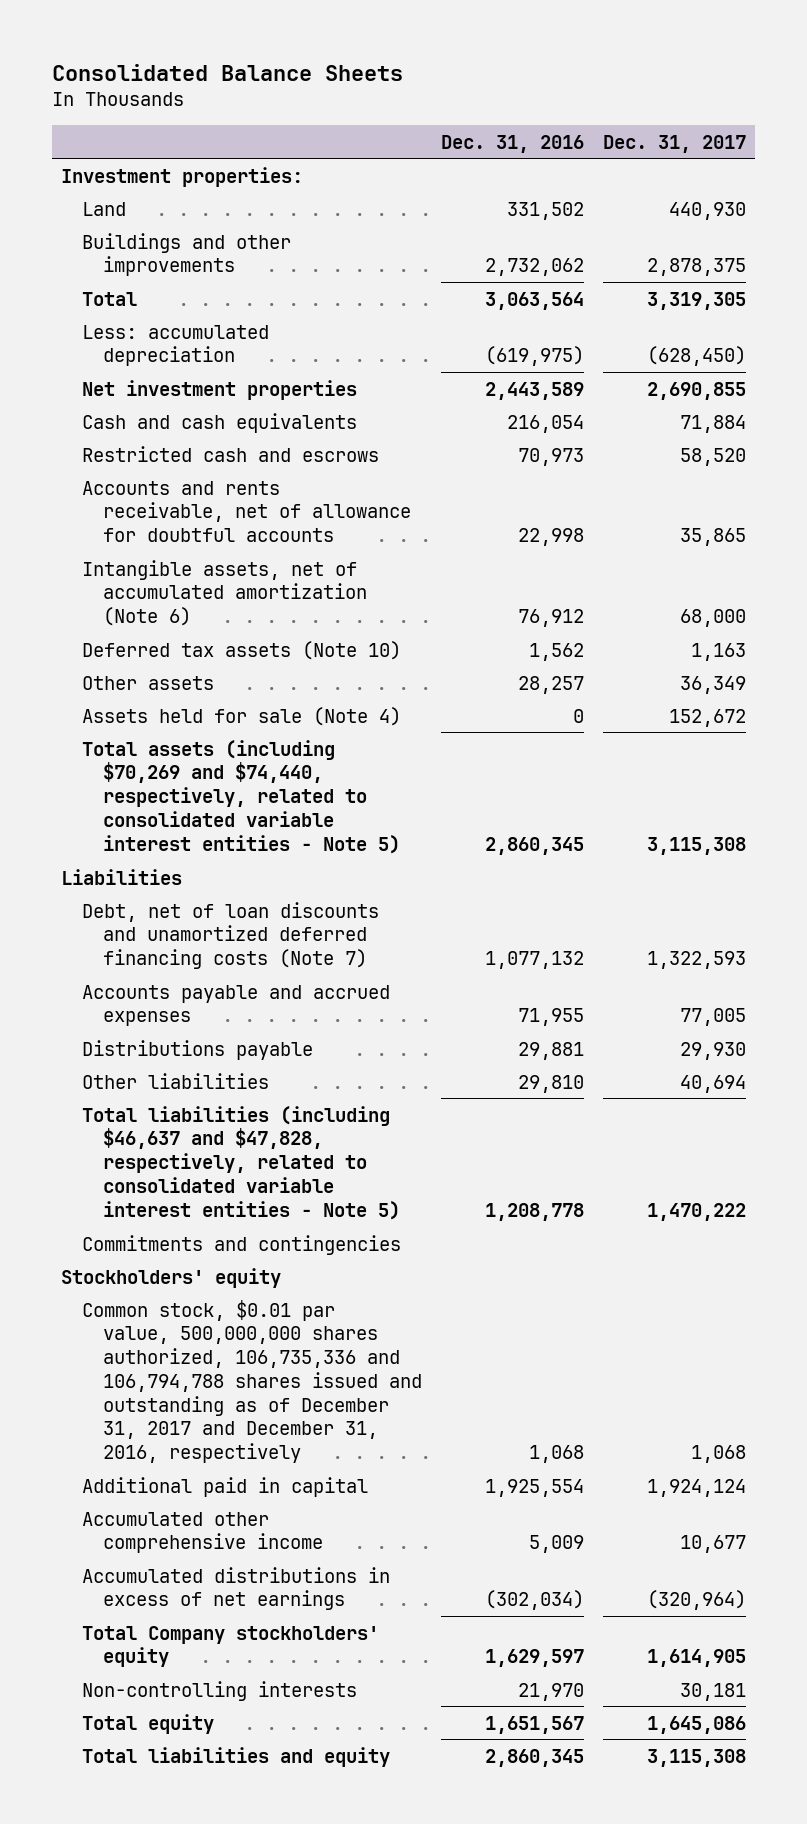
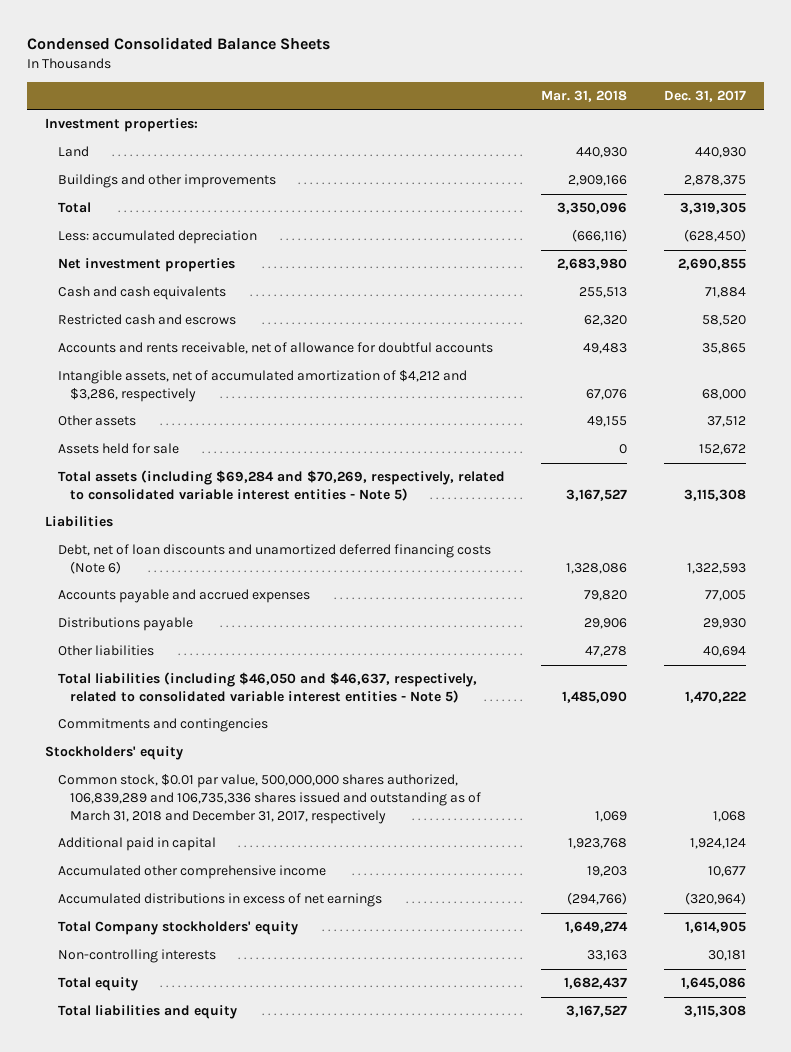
[51,63,403,81] Consolidated Balance Sheets -> [26,36,330,50] Condensed Consolidated Balance Sheets
[440,134,584,153] Dec. 31, 2016 -> none
none -> [541,89,628,102] Mar. 31, 2018
[81,640,401,660] Deferred tax assets (Note 10) -> none
[81,559,367,627] Intangible assets, net of accumulated amortization (Note 6) -> [57,370,467,403] Intangible assets, net of accumulated amortization of $4,212 and $3,286, respectively
[679,675,746,694] 36,349 -> [706,416,746,428] 37,512
[81,706,401,726] Assets held for sale (Note 4) -> [57,443,179,455] Assets held for sale
[81,739,400,854] Total assets (including $70,269 and $74,440, respectively, related to consolidated variable interest entities - Note 5) -> [57,470,505,502] Total assets (including $69,284 and $70,269, respectively, related to consolidated variable interest entities - Note 5)
[81,901,379,970] Debt, net of loan discounts and unamortized deferred financing costs (Note 7) -> [57,544,491,575] Debt, net of loan discounts and unamortized deferred financing costs (Note 6)
[81,1105,400,1220] Total liabilities (including $46,637 and $47,828, respectively, related to consolidated variable interest entities - Note 5) -> [57,672,477,704] Total liabilities (including $46,050 and $46,637, respectively, related to consolidated variable interest entities - Note 5)
[81,1299,422,1464] Common stock, $0.01 par value, 500,000,000 shares authorized, 106,735,336 and 106,794,788 shares issued and outstanding as of December 31, 2017 and December 31, 2016, respectively -> [57,774,482,824] Common stock, $0.01 par value, 500,000,000 shares authorized, 106,839,289 and 106,735,336 shares issued and outstanding as of March 31, 2018 and December 31, 2017, respectively

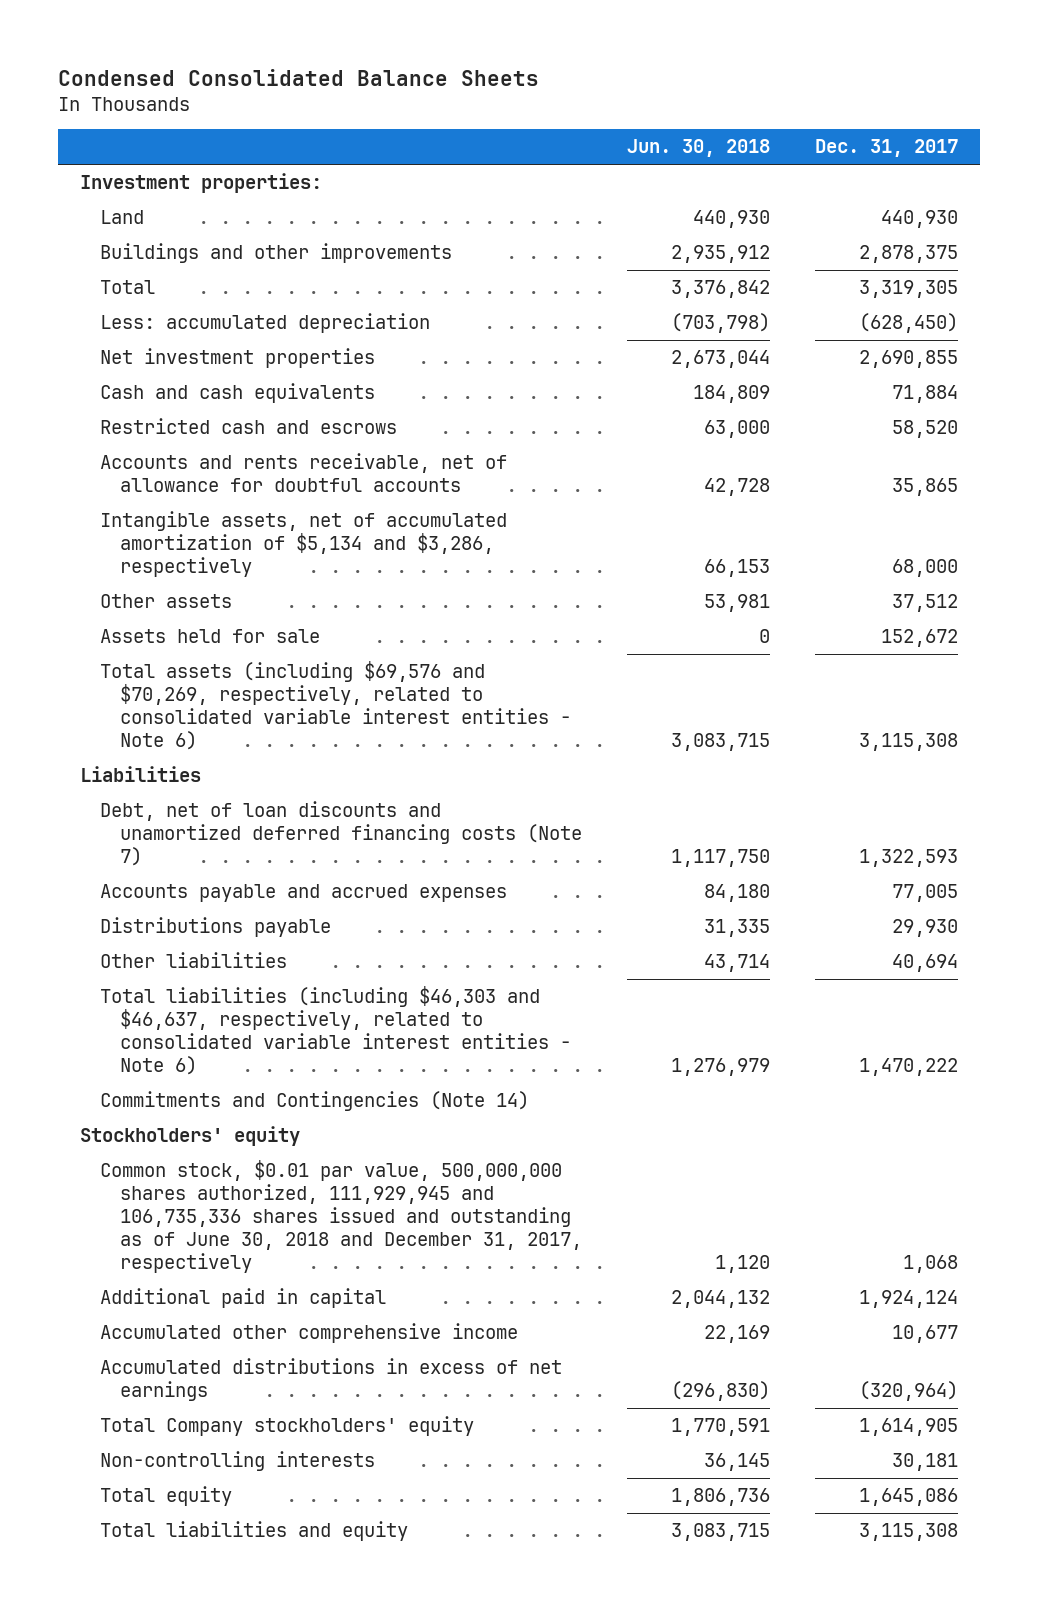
[541,89,628,102] Mar. 31, 2018 -> none
none -> [627,139,771,158] Jun. 30, 2018
[57,370,467,403] Intangible assets, net of accumulated amortization of $4,212 and $3,286, respectively -> [100,511,508,578] Intangible assets, net of accumulated amortization of $5,134 and $3,286, respectively
[57,470,505,502] Total assets (including $69,284 and $70,269, respectively, related to consolidated variable interest entities - Note 5) -> [100,661,572,751] Total assets (including $69,576 and $70,269, respectively, related to consolidated variable interest entities - Note 6)
[57,544,491,575] Debt, net of loan discounts and unamortized deferred financing costs (Note 6) -> [100,801,583,867] Debt, net of loan discounts and unamortized deferred financing costs (Note 7)
[57,672,477,704] Total liabilities (including $46,050 and $46,637, respectively, related to consolidated variable interest entities - Note 5) -> [100,986,572,1076] Total liabilities (including $46,303 and $46,637, respectively, related to consolidated variable interest entities - Note 6)
[57,718,268,733] Commitments and contingencies -> [100,1091,530,1112] Commitments and Contingencies (Note 14)
[57,774,482,824] Common stock, $0.01 par value, 500,000,000 shares authorized, 106,839,289 and 106,735,336 shares issued and outstanding as of March 31, 2018 and December 31, 2017, respectively -> [100,1160,583,1274] Common stock, $0.01 par value, 500,000,000 shares authorized, 111,929,945 and 106,735,336 shares issued and outstanding as of June 30, 2018 and December 31, 2017, respectively

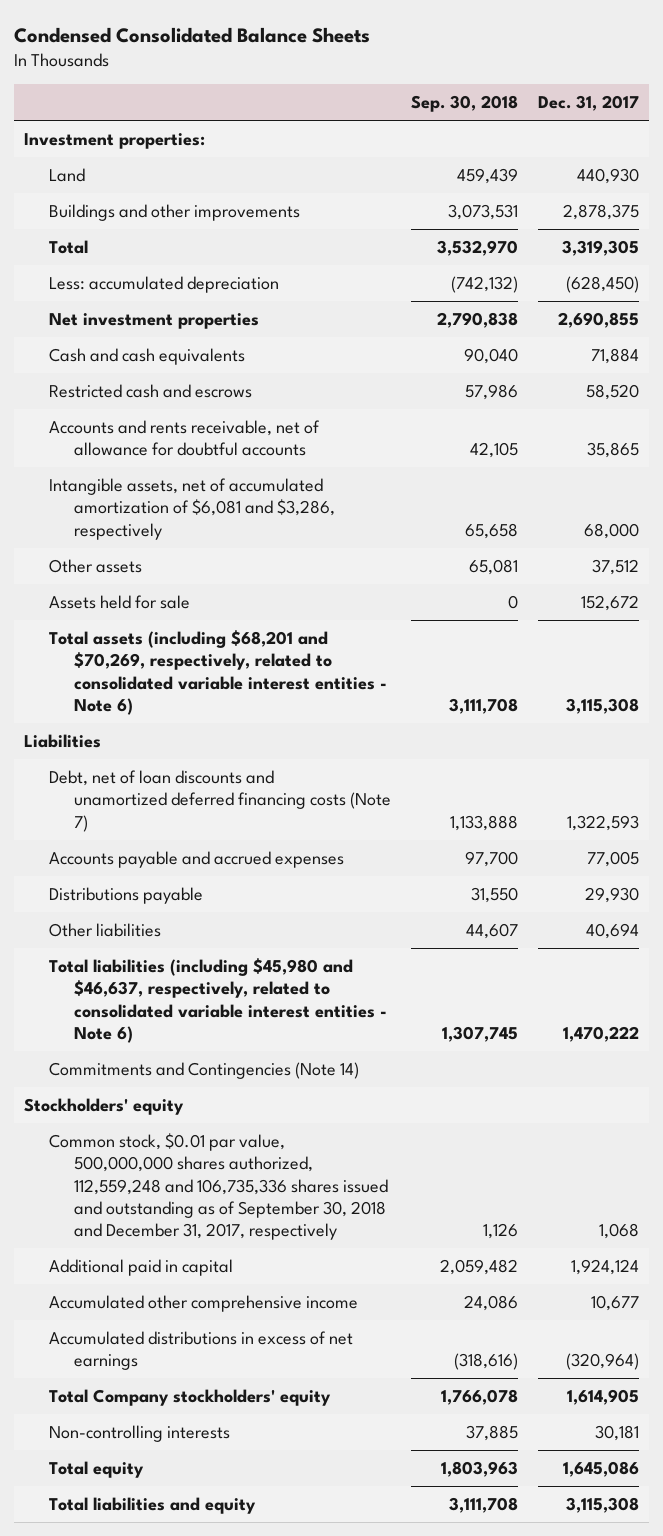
[627,139,771,158] Jun. 30, 2018 -> none
none -> [410,95,518,113] Sep. 30, 2018
[100,511,508,578] Intangible assets, net of accumulated amortization of $5,134 and $3,286, respectively -> [49,477,336,540] Intangible assets, net of accumulated amortization of $6,081 and $3,286, respectively
[100,661,572,751] Total assets (including $69,576 and $70,269, respectively, related to consolidated variable interest entities - Note 6) -> [49,629,388,716] Total assets (including $68,201 and $70,269, respectively, related to consolidated variable interest entities - Note 6)
[100,986,572,1076] Total liabilities (including $46,303 and $46,637, respectively, related to consolidated variable interest entities - Note 6) -> [49,957,388,1044] Total liabilities (including $45,980 and $46,637, respectively, related to consolidated variable interest entities - Note 6)
[100,1160,583,1274] Common stock, $0.01 par value, 500,000,000 shares authorized, 111,929,945 and 106,735,336 shares issued and outstanding as of June 30, 2018 and December 31, 2017, respectively -> [49,1132,389,1241] Common stock, $0.01 par value, 500,000,000 shares authorized, 112,559,248 and 106,735,336 shares issued and outstanding as of September 30, 2018 and December 31, 2017, respectively

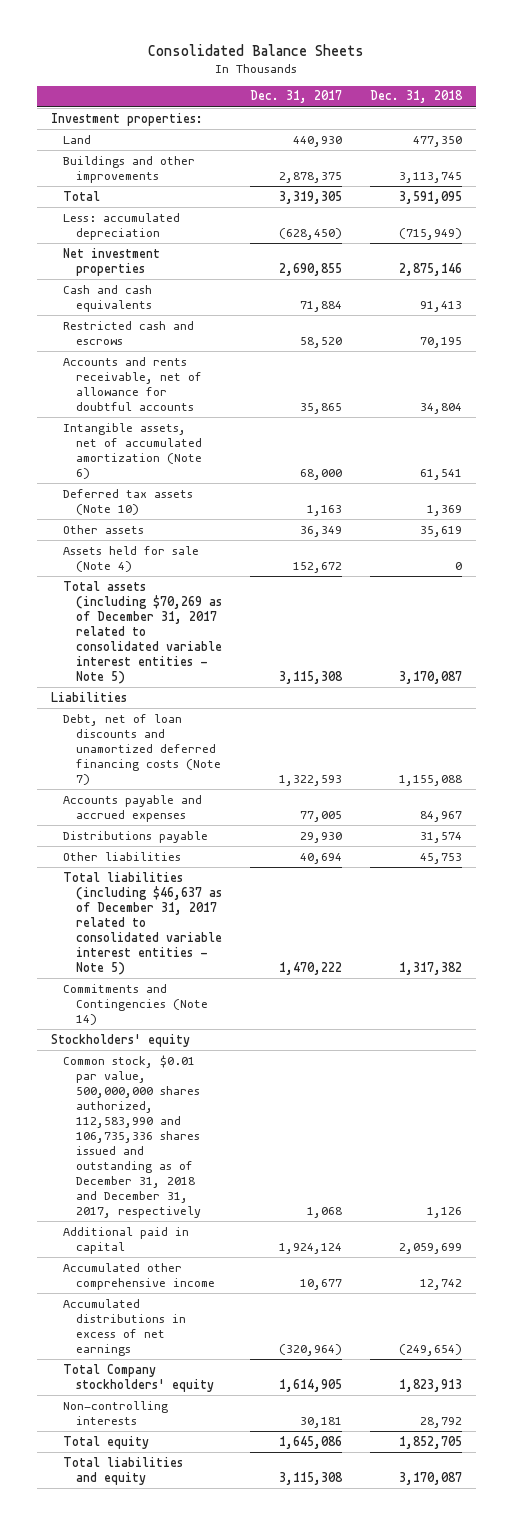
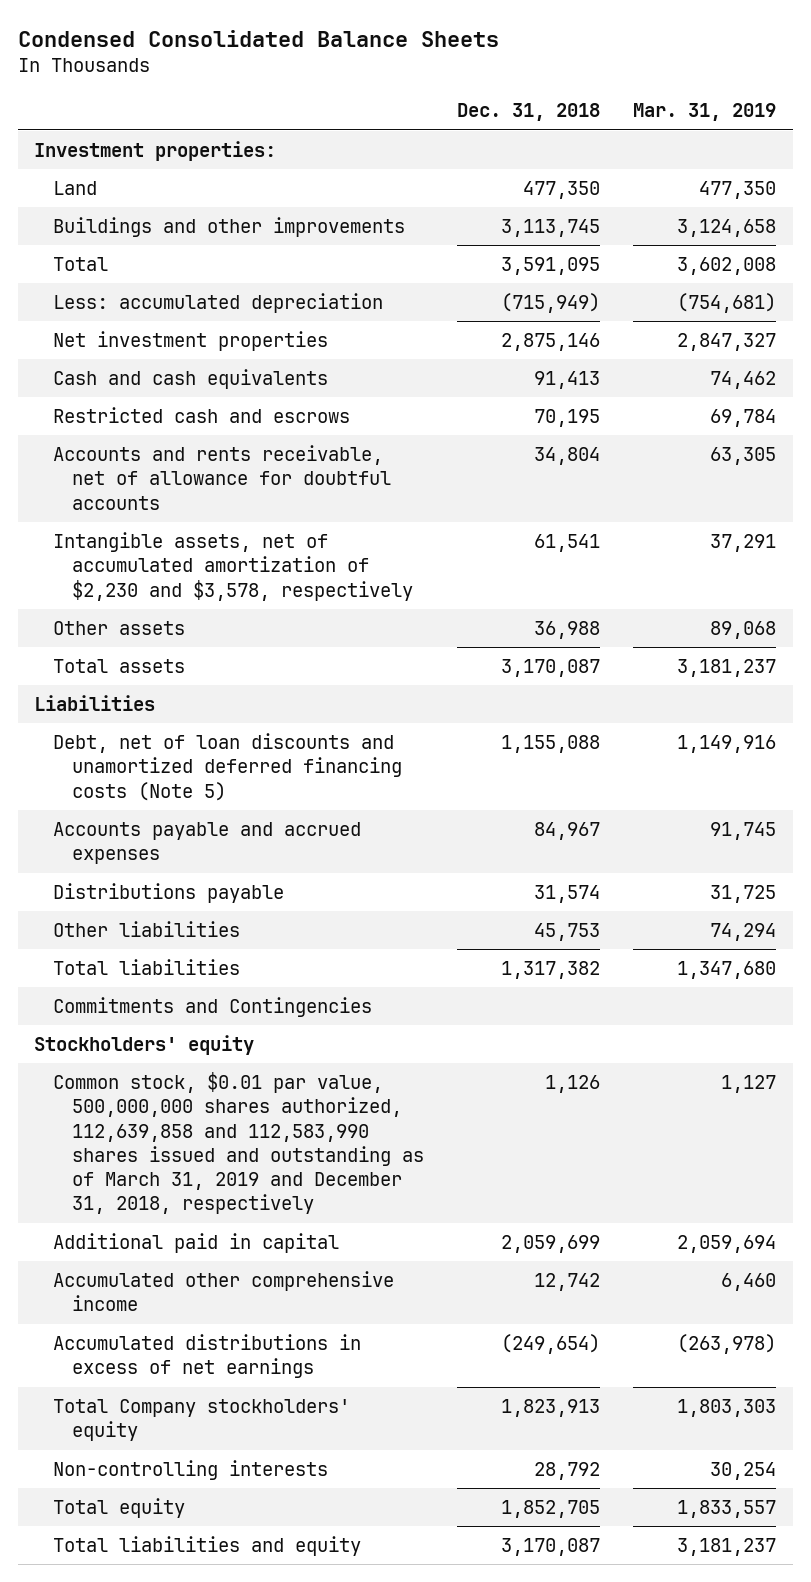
[148,44,365,57] Consolidated Balance Sheets -> [17,30,499,48] Condensed Consolidated Balance Sheets
[249,90,342,104] Dec. 31, 2017 -> none
none -> [633,103,777,122] Mar. 31, 2019
[63,488,194,515] Deferred tax assets (Note 10) -> none
[63,545,200,572] Assets held for sale (Note 4) -> none
[63,422,202,479] Intangible assets, net of accumulated amortization (Note 6) -> [53,532,414,601] Intangible assets, net of accumulated amortization of $2,230 and $3,578, respectively
[419,525,462,537] 35,619 -> [534,621,601,640] 36,988
[63,580,222,684] Total assets (including $70,269 as of December 31, 2017 related to consolidated variable interest entities - Note 5) -> [53,659,186,674] Total assets
[63,713,221,785] Debt, net of loan discounts and unamortized deferred financing costs (Note 7) -> [53,733,403,801] Debt, net of loan discounts and unamortized deferred financing costs (Note 5)
[63,871,222,975] Total liabilities (including $46,637 as of December 31, 2017 related to consolidated variable interest entities - Note 5) -> [53,959,241,976] Total liabilities
[63,983,208,1025] Commitments and Contingencies (Note 14) -> [53,997,373,1018] Commitments and Contingencies
[63,1054,201,1218] Common stock, $0.01 par value, 500,000,000 shares authorized, 112,583,990 and 106,735,336 shares issued and outstanding as of December 31, 2018 and December 31, 2017, respectively -> [53,1072,425,1215] Common stock, $0.01 par value, 500,000,000 shares authorized, 112,639,858 and 112,583,990 shares issued and outstanding as of March 31, 2019 and December 31, 2018, respectively

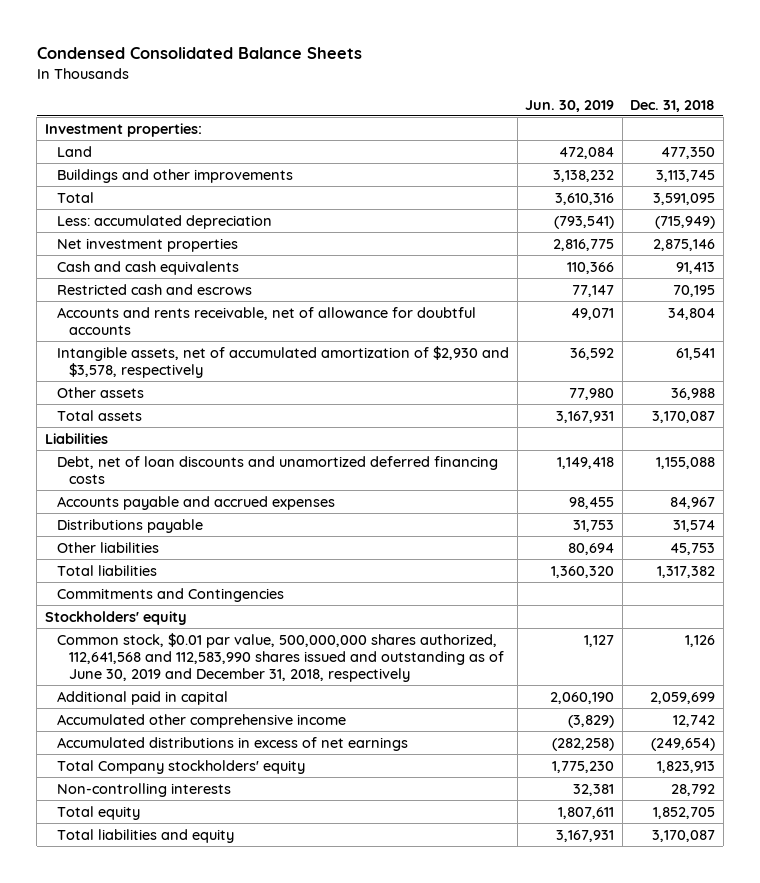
[633,103,777,122] Mar. 31, 2019 -> none
none -> [525,99,615,112] Jun. 30, 2019
[53,532,414,601] Intangible assets, net of accumulated amortization of $2,230 and $3,578, respectively -> [57,345,510,378] Intangible assets, net of accumulated amortization of $2,930 and $3,578, respectively
[53,733,403,801] Debt, net of loan discounts and unamortized deferred financing costs (Note 5) -> [57,455,499,484] Debt, net of loan discounts and unamortized deferred financing costs
[53,1072,425,1215] Common stock, $0.01 par value, 500,000,000 shares authorized, 112,639,858 and 112,583,990 shares issued and outstanding as of March 31, 2019 and December 31, 2018, respectively -> [57,632,505,682] Common stock, $0.01 par value, 500,000,000 shares authorized, 112,641,568 and 112,583,990 shares issued and outstanding as of June 30, 2019 and December 31, 2018, respectively

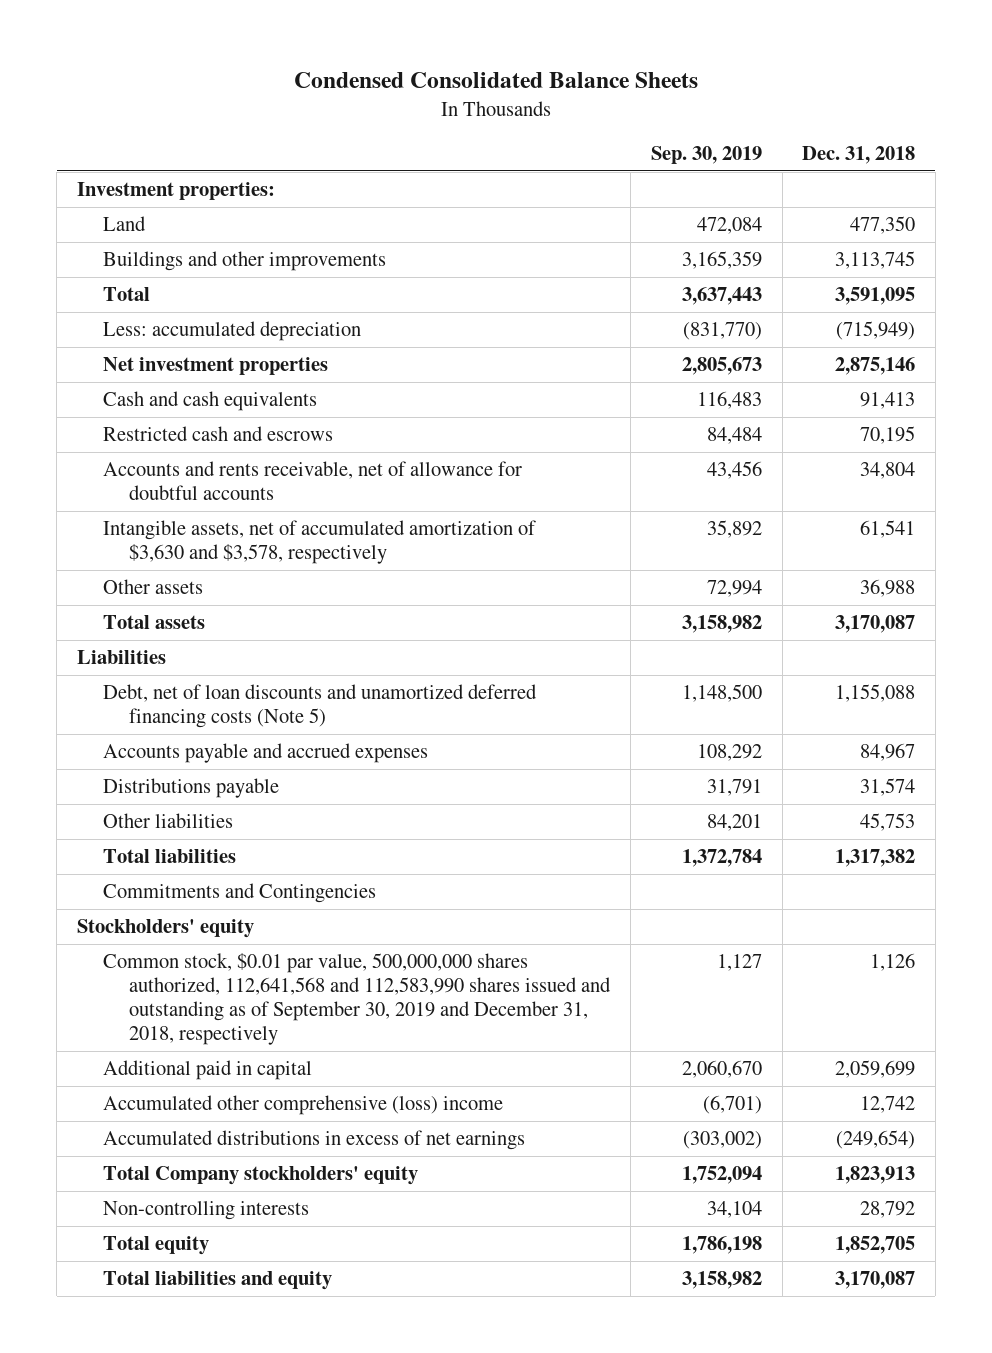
[525,99,615,112] Jun. 30, 2019 -> none
none -> [650,146,762,165] Sep. 30, 2019
[57,345,510,378] Intangible assets, net of accumulated amortization of $2,930 and $3,578, respectively -> [103,520,537,565] Intangible assets, net of accumulated amortization of $3,630 and $3,578, respectively
[57,455,499,484] Debt, net of loan discounts and unamortized deferred financing costs -> [103,684,538,729] Debt, net of loan discounts and unamortized deferred financing costs (Note 5)
[57,632,505,682] Common stock, $0.01 par value, 500,000,000 shares authorized, 112,641,568 and 112,583,990 shares issued and outstanding as of June 30, 2019 and December 31, 2018, respectively -> [103,953,612,1046] Common stock, $0.01 par value, 500,000,000 shares authorized, 112,641,568 and 112,583,990 shares issued and outstanding as of September 30, 2019 and December 31, 2018, respectively
[57,713,347,728] Accumulated other comprehensive income -> [103,1095,504,1116] Accumulated other comprehensive (loss) income

